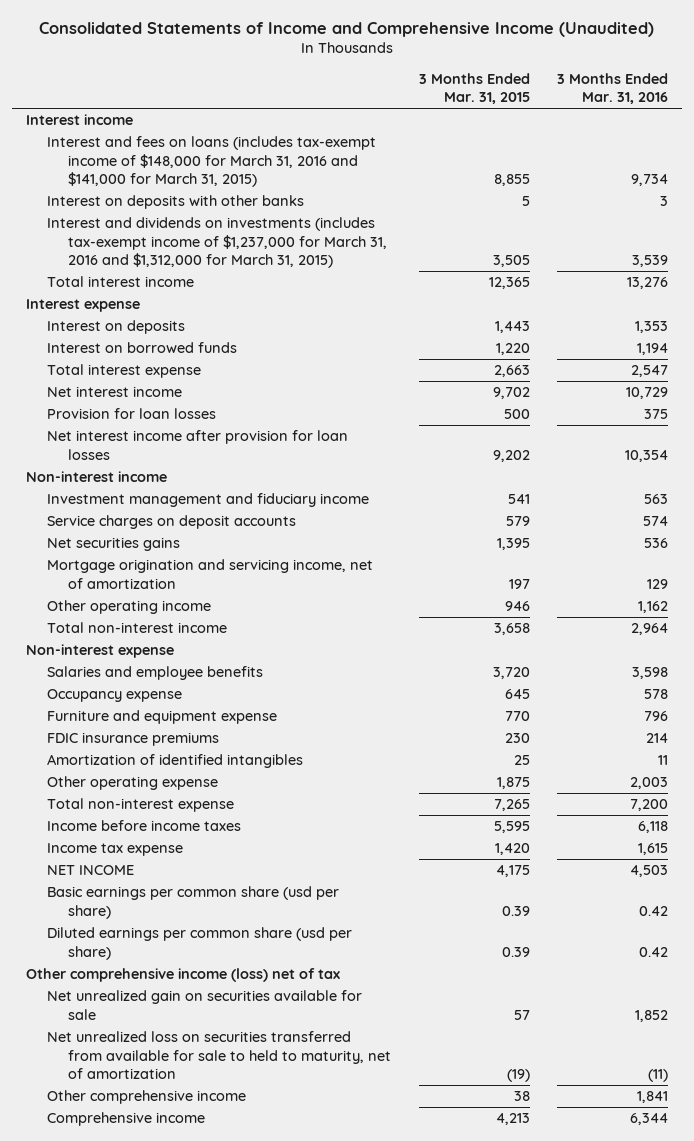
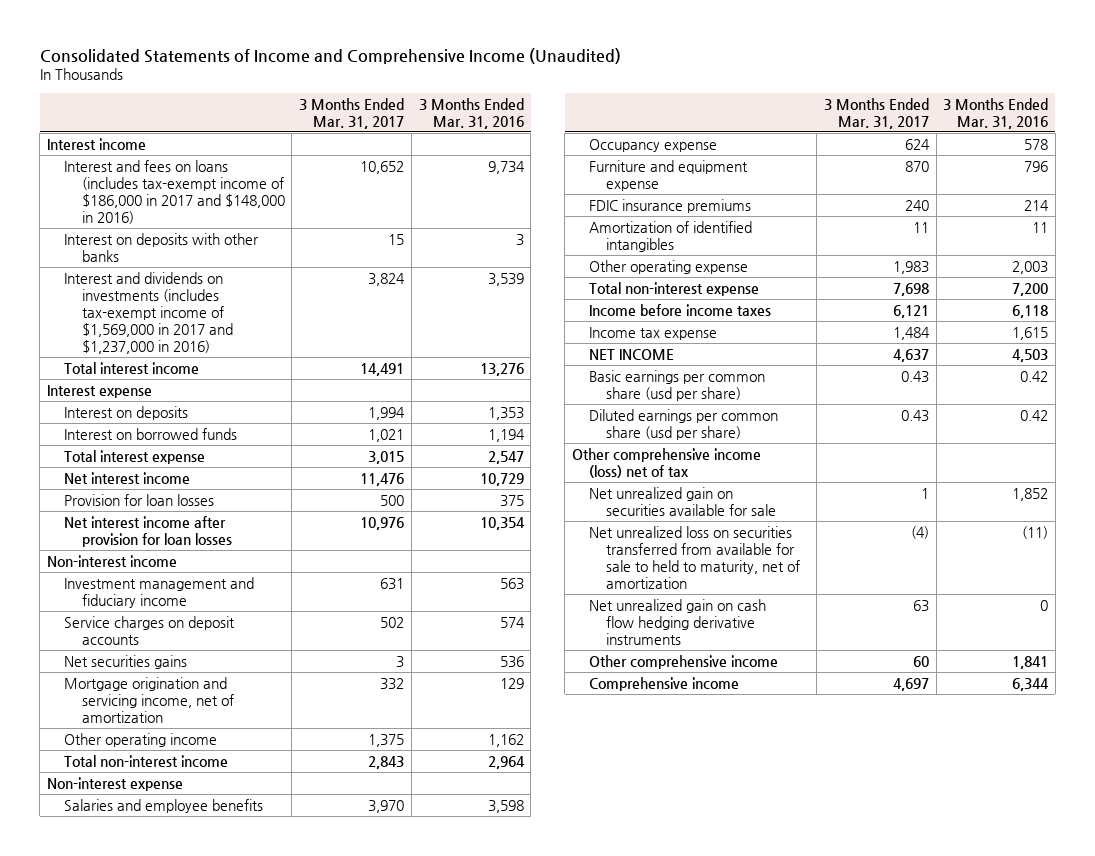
[418,72,530,105] 3 Months Ended Mar. 31, 2015 -> none
none -> [299,97,405,129] 3 Months Ended Mar. 31, 2017
[47,136,377,188] Interest and fees on loans (includes tax-exempt income of $148,000 for March 31, 2016 and $141,000 for March 31, 2015) -> [64,159,285,224] Interest and fees on loans (includes tax-exempt income of $186,000 in 2017 and $148,000 in 2016)
[47,217,388,269] Interest and dividends on investments (includes tax-exempt income of $1,237,000 for March 31, 2016 and $1,312,000 for March 31, 2015) -> [64,271,233,354] Interest and dividends on investments (includes tax-exempt income of $1,569,000 in 2017 and $1,237,000 in 2016)
none -> [589,598,767,645] Net unrealized gain on cash flow hedging derivative instruments

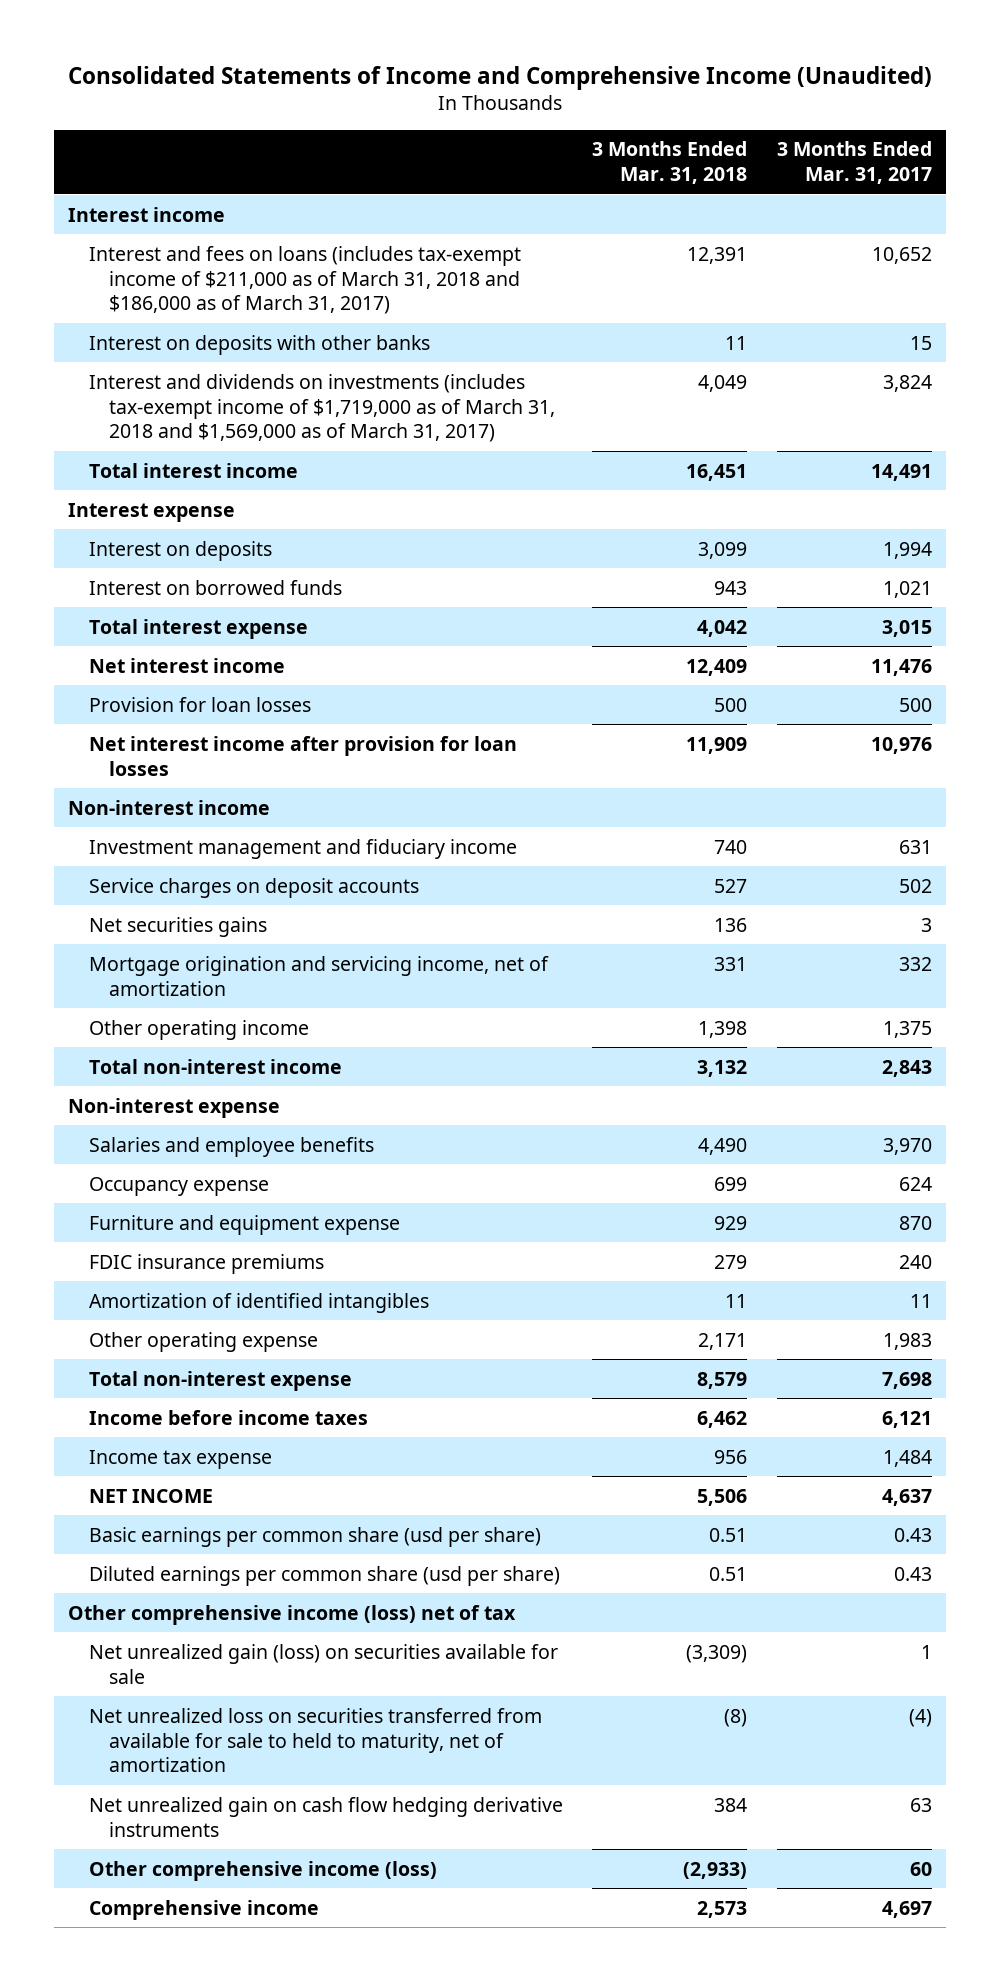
[418,97,524,129] 3 Months Ended Mar. 31, 2016 -> none
none -> [592,141,748,185] 3 Months Ended Mar. 31, 2018
[64,159,285,224] Interest and fees on loans (includes tax-exempt income of $186,000 in 2017 and $148,000 in 2016) -> [88,245,521,315] Interest and fees on loans (includes tax-exempt income of $211,000 as of March 31, 2018 and $186,000 as of March 31, 2017)
[64,271,233,354] Interest and dividends on investments (includes tax-exempt income of $1,569,000 in 2017 and $1,237,000 in 2016) -> [88,373,556,443] Interest and dividends on investments (includes tax-exempt income of $1,719,000 as of March 31, 2018 and $1,569,000 as of March 31, 2017)
[589,486,777,516] Net unrealized gain on securities available for sale -> [88,1643,558,1684] Net unrealized gain (loss) on securities available for sale
[589,654,779,669] Other comprehensive income -> [88,1860,437,1881] Other comprehensive income (loss)

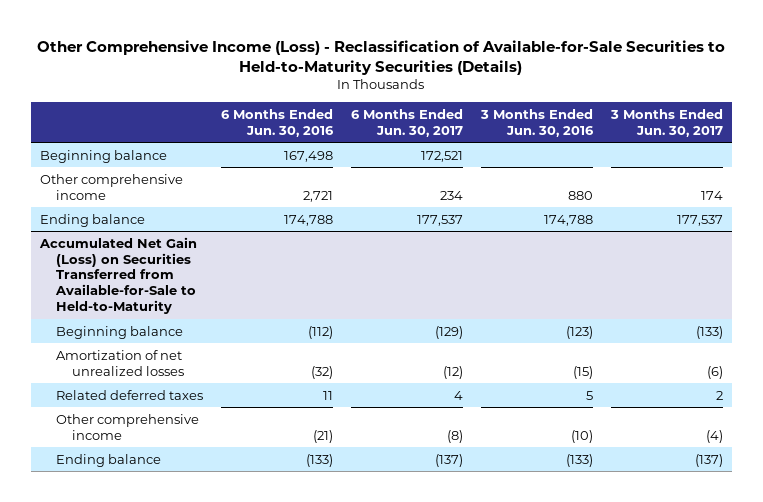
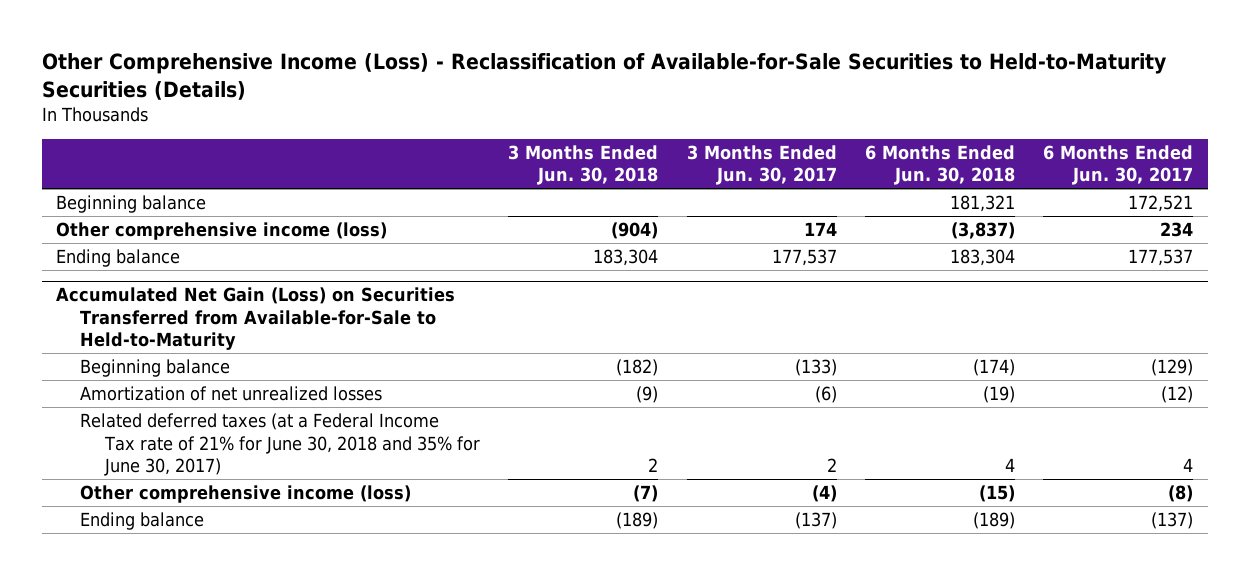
[220,108,334,137] 6 Months Ended Jun. 30, 2016 -> none
[479,108,594,137] 3 Months Ended Jun. 30, 2016 -> none
none -> [508,144,659,186] 3 Months Ended Jun. 30, 2018
none -> [865,144,1016,186] 6 Months Ended Jun. 30, 2018
[40,173,184,200] Other comprehensive income -> [55,222,387,241] Other comprehensive income (loss)
[56,389,204,400] Related deferred taxes -> [80,413,481,477] Related deferred taxes (at a Federal Income Tax rate of 21% for June 30, 2018 and 35% for June 30, 2017)
[56,413,200,440] Other comprehensive income -> [80,485,412,504] Other comprehensive income (loss)

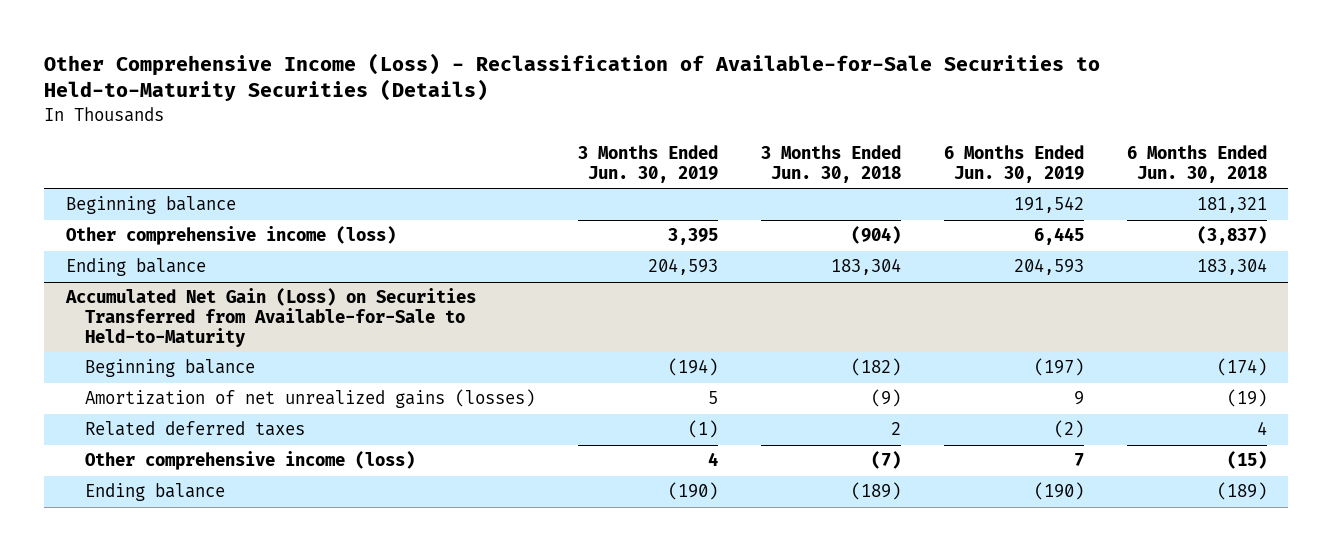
[686,144,837,186] 3 Months Ended Jun. 30, 2017 -> none
[1043,144,1194,186] 6 Months Ended Jun. 30, 2017 -> none
none -> [577,144,718,183] 3 Months Ended Jun. 30, 2019
none -> [943,144,1084,183] 6 Months Ended Jun. 30, 2019
[80,386,383,402] Amortization of net unrealized losses -> [84,389,535,409] Amortization of net unrealized gains (losses)
[80,413,481,477] Related deferred taxes (at a Federal Income Tax rate of 21% for June 30, 2018 and 35% for June 30, 2017) -> [84,421,305,437] Related deferred taxes

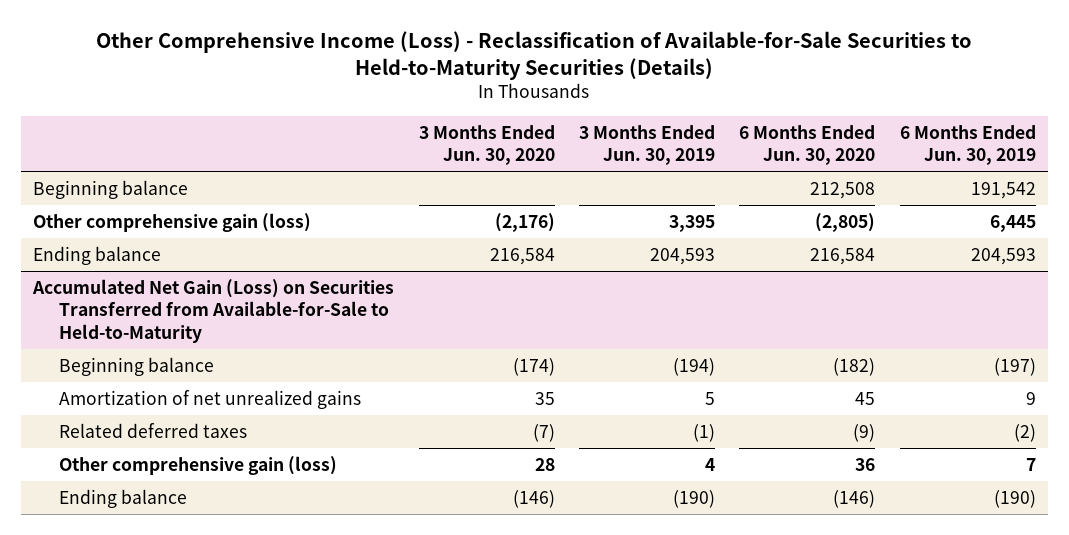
[760,144,901,183] 3 Months Ended Jun. 30, 2018 -> none
[1126,144,1267,183] 6 Months Ended Jun. 30, 2018 -> none
none -> [418,124,555,166] 3 Months Ended Jun. 30, 2020
none -> [739,124,876,166] 6 Months Ended Jun. 30, 2020
[65,226,396,246] Other comprehensive income (loss) -> [33,212,312,232] Other comprehensive gain (loss)
[84,389,535,409] Amortization of net unrealized gains (losses) -> [58,389,361,409] Amortization of net unrealized gains
[84,451,415,471] Other comprehensive income (loss) -> [58,455,337,475] Other comprehensive gain (loss)

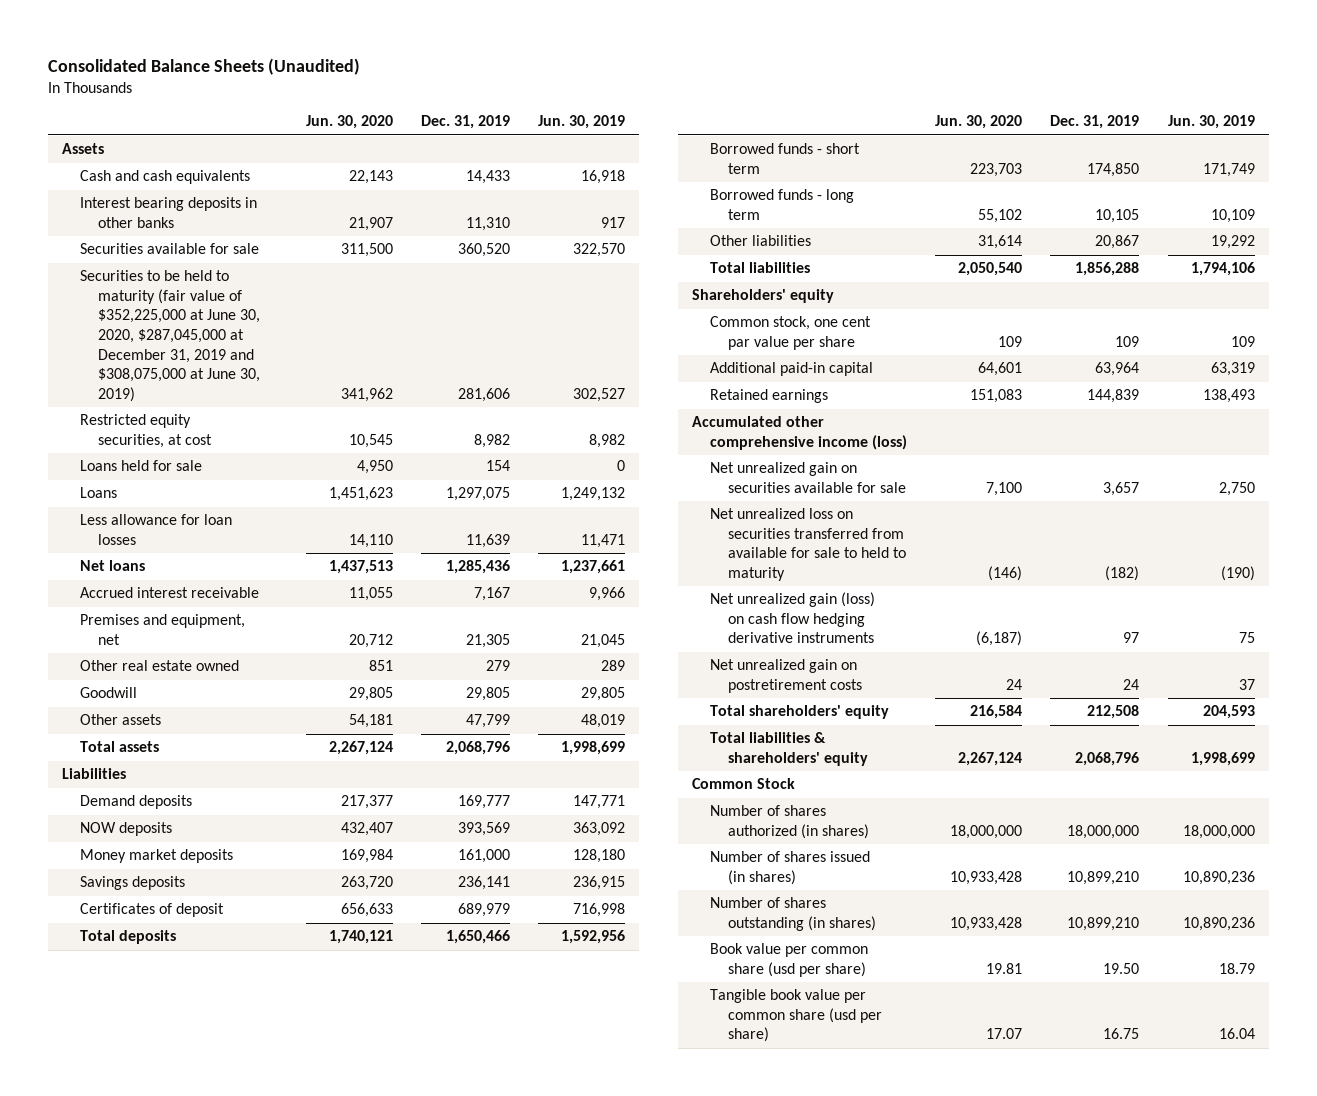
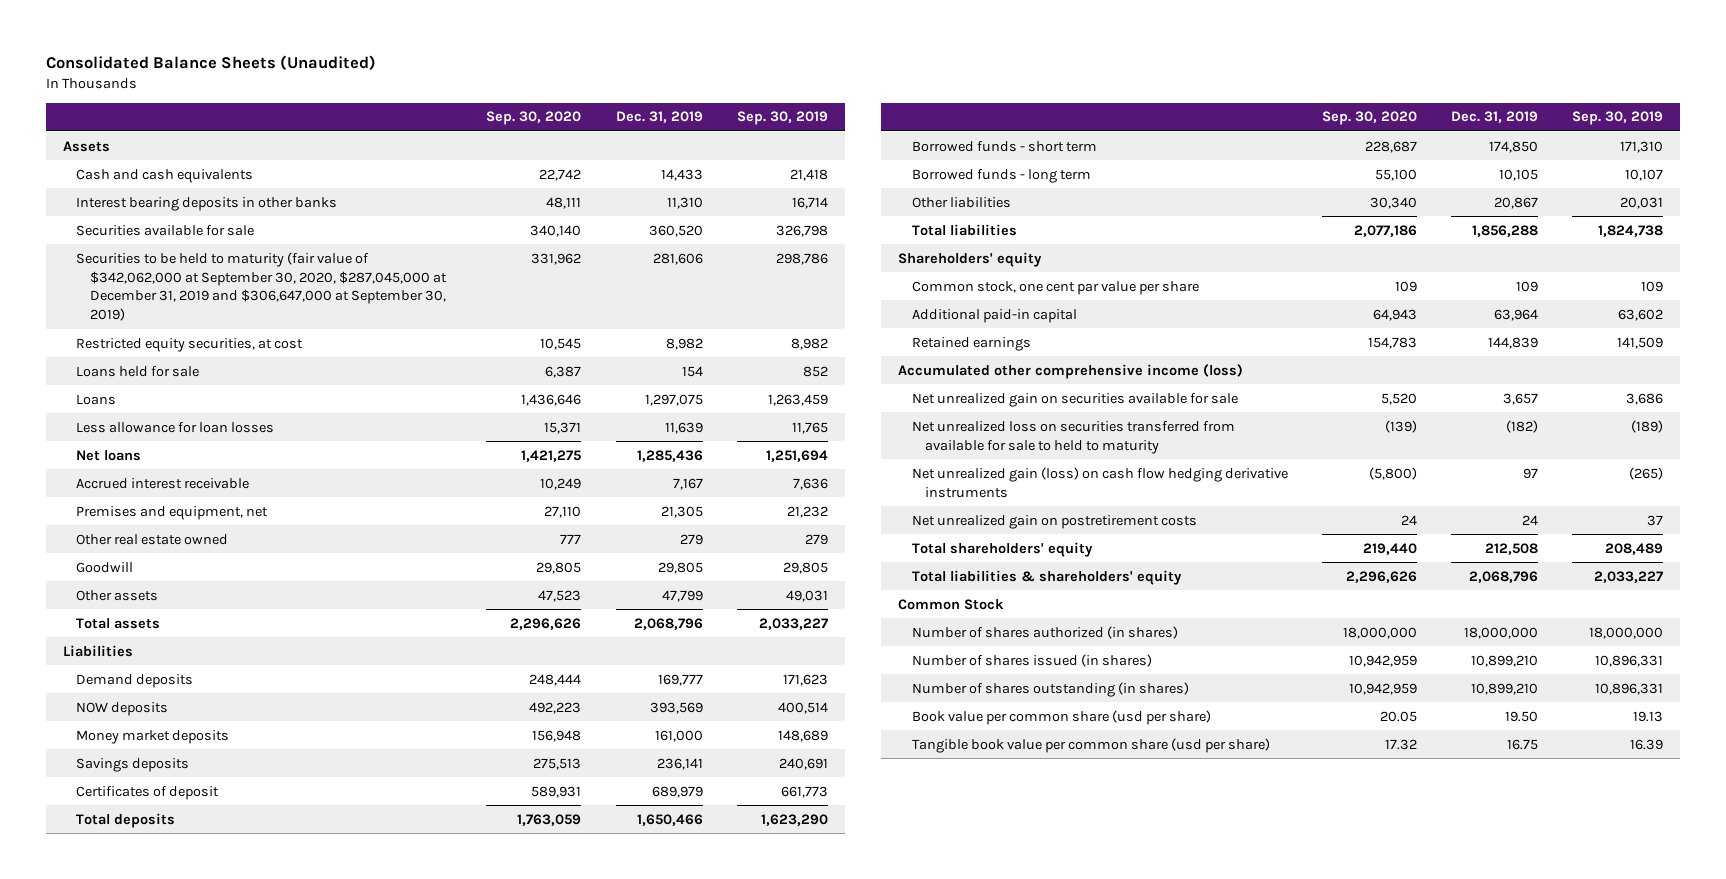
[305,115,393,130] Jun. 30, 2020 -> none
[538,115,626,130] Jun. 30, 2019 -> none
none -> [486,111,582,126] Sep. 30, 2020
none -> [736,111,828,126] Sep. 30, 2019
[80,270,261,402] Securities to be held to maturity (fair value of $352,225,000 at June 30, 2020, $287,045,000 at December 31, 2019 and $308,075,000 at June 30, 2019) -> [76,251,447,322] Securities to be held to maturity (fair value of $342,062,000 at September 30, 2020, $287,045,000 at December 31, 2019 and $306,647,000 at September 30, 2019)

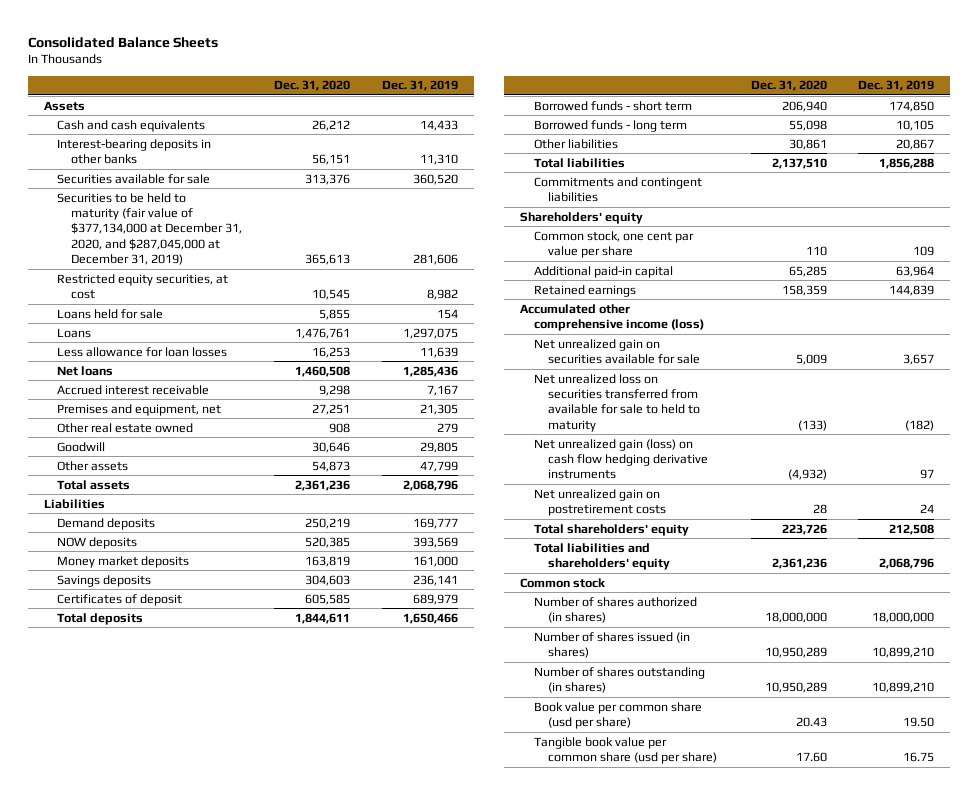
[45,55,376,71] Consolidated Balance Sheets (Unaudited) -> [27,36,218,48] Consolidated Balance Sheets
[486,111,582,126] Sep. 30, 2020 -> none
[736,111,828,126] Sep. 30, 2019 -> none
none -> [273,80,350,92] Dec. 31, 2020
[76,196,338,211] Interest bearing deposits in other banks -> [57,138,212,164] Interest-bearing deposits in other banks
[76,251,447,322] Securities to be held to maturity (fair value of $342,062,000 at September 30, 2020, $287,045,000 at December 31, 2019 and $306,647,000 at September 30, 2019) -> [57,192,242,266] Securities to be held to maturity (fair value of $377,134,000 at December 31, 2020, and $287,045,000 at December 31, 2019)
none -> [534,176,703,202] Commitments and contingent liabilities
[911,569,1182,585] Total liabilities & shareholders' equity -> [534,542,670,570] Total liabilities and shareholders' equity
[898,598,1005,610] Common Stock -> [520,577,606,588] Common stock

